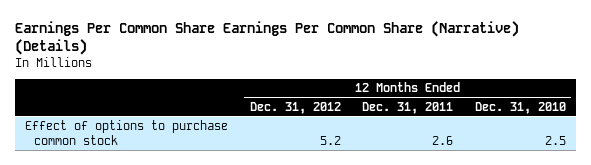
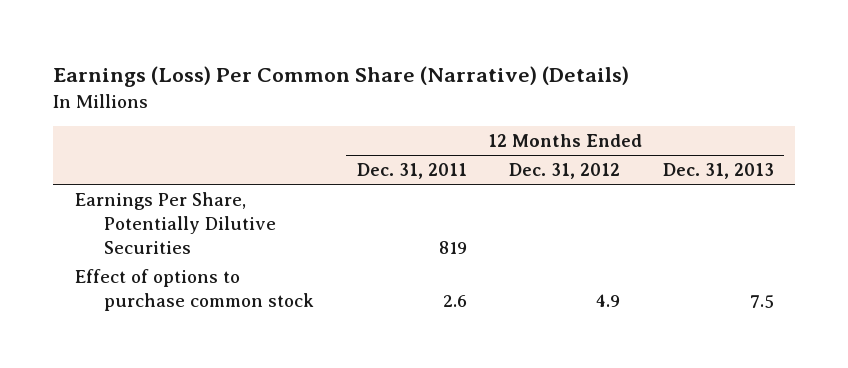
[14,20,519,56] Earnings Per Common Share Earnings Per Common Share (Narrative) (Details) -> [53,66,630,88] Earnings (Loss) Per Common Share (Narrative) (Details)
[474,101,566,114] Dec. 31, 2010 -> none
none -> [662,163,774,180] Dec. 31, 2013
none -> [74,191,277,254] Earnings Per Share, Potentially Dilutive Securities
[319,135,341,145] 5.2 -> [596,293,621,307] 4.9

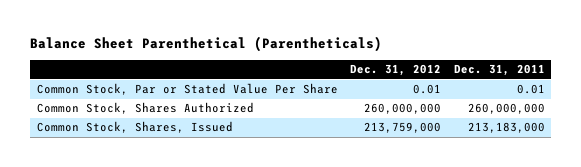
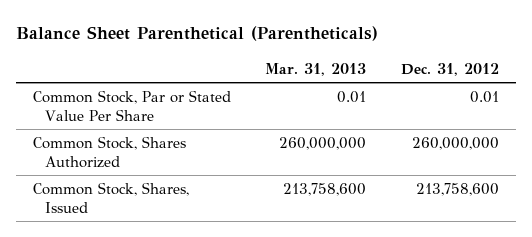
[453,64,545,77] Dec. 31, 2011 -> none
none -> [265,62,367,76] Mar. 31, 2013
[364,122,442,134] 213,759,000 -> [416,183,500,197] 213,758,600

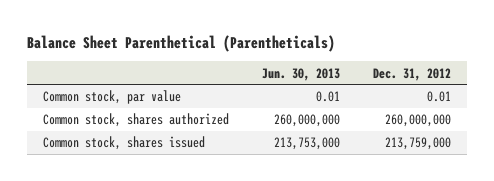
[265,62,367,76] Mar. 31, 2013 -> none
none -> [261,67,340,81] Jun. 30, 2013
[32,90,231,121] Common Stock, Par or Stated Value Per Share -> [43,90,182,105] Common stock, par value
[32,136,186,168] Common Stock, Shares Authorized -> [43,113,230,128] Common stock, shares authorized
[32,182,189,213] Common Stock, Shares, Issued -> [43,136,206,151] Common stock, shares issued
[416,183,500,197] 213,758,600 -> [384,137,451,151] 213,759,000

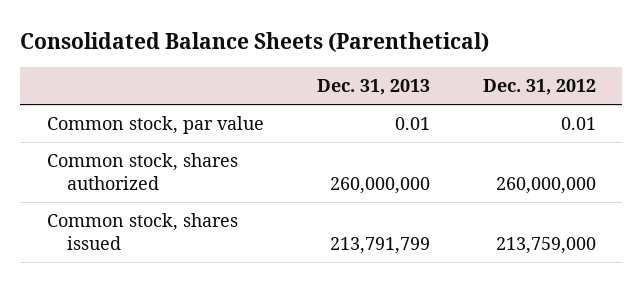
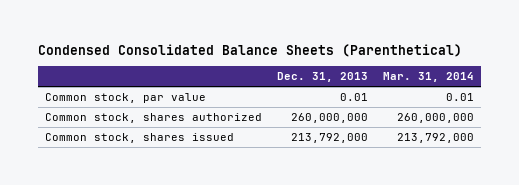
[20,31,490,52] Consolidated Balance Sheets (Parenthetical) -> [37,43,462,57] Condensed Consolidated Balance Sheets (Parenthetical)
[482,79,596,96] Dec. 31, 2012 -> none
none -> [382,72,474,83] Mar. 31, 2014
[329,237,430,255] 213,791,799 -> [290,133,368,144] 213,792,000

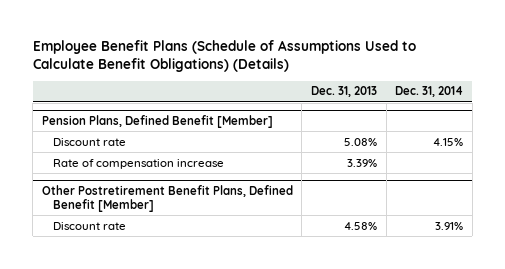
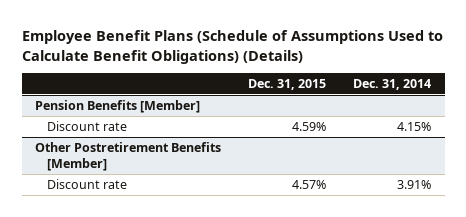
[311,86,378,98] Dec. 31, 2013 -> none
none -> [248,78,327,90] Dec. 31, 2015
[41,114,273,128] Pension Plans, Defined Benefit [Member] -> [35,99,201,113] Pension Benefits [Member]
[52,158,224,169] Rate of compensation increase -> none
[41,184,293,212] Other Postretirement Benefit Plans, Defined Benefit [Member] -> [35,141,222,172] Other Postretirement Benefits [Member]

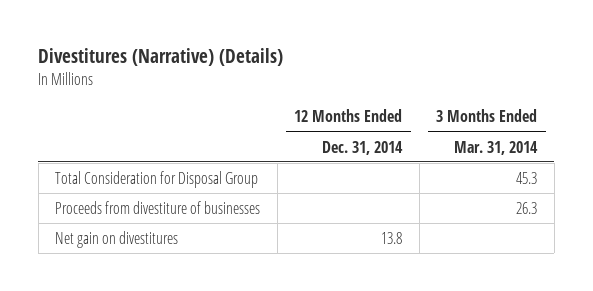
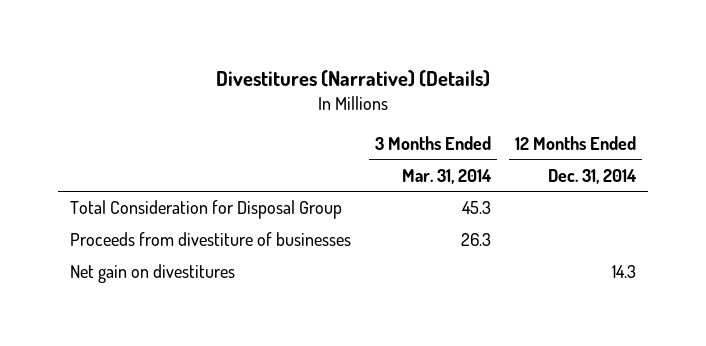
[381,231,403,244] 13.8 -> [612,265,637,279] 14.3

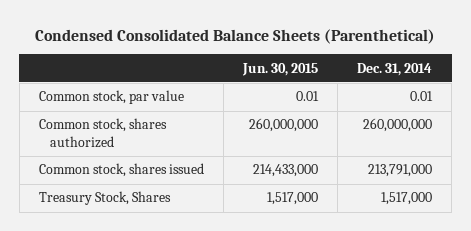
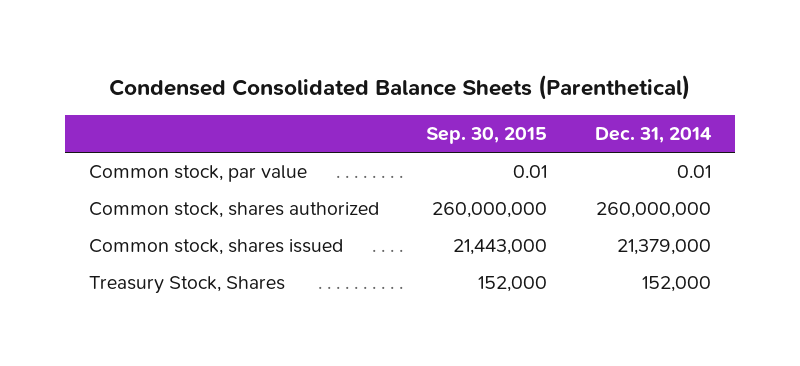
[241,62,318,76] Jun. 30, 2015 -> none
none -> [426,127,548,145] Sep. 30, 2015
[368,164,433,178] 213,791,000 -> [617,239,712,256] 21,379,000
[381,192,433,206] 1,517,000 -> [642,276,712,293] 152,000

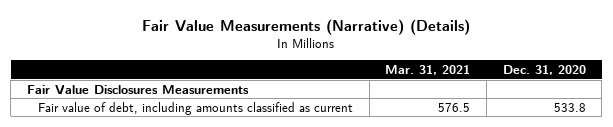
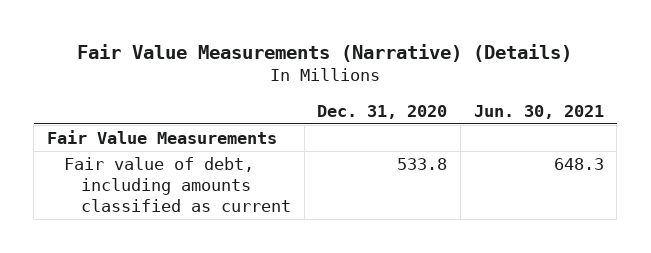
[385,64,471,75] Mar. 31, 2021 -> none
none -> [473,104,604,119] Jun. 30, 2021
[27,84,250,95] Fair Value Disclosures Measurements -> [46,130,277,145] Fair Value Measurements

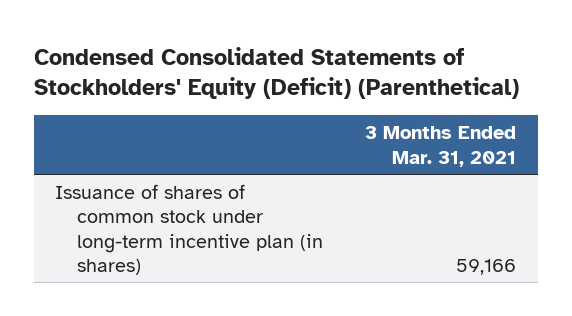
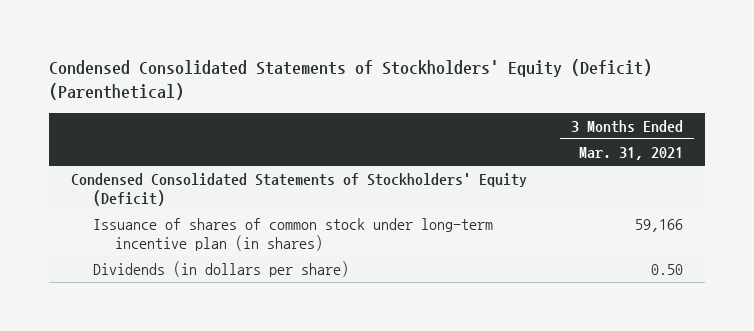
none -> [70,173,527,206] Condensed Consolidated Statements of Stockholders' Equity (Deficit)
none -> [93,261,350,278] Dividends (in dollars per share)

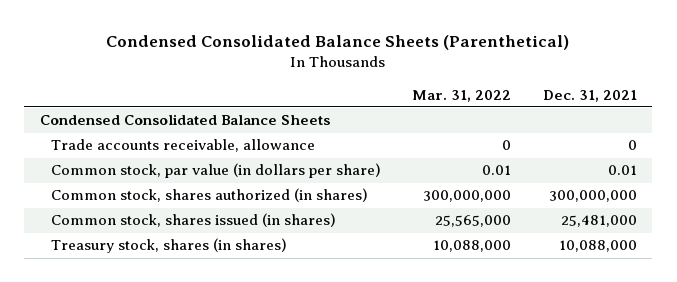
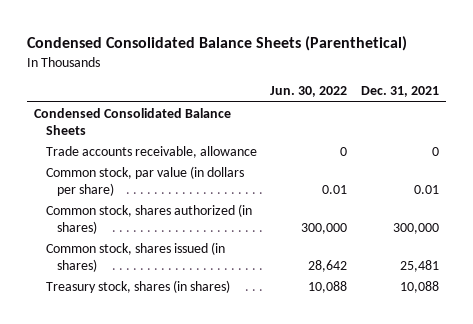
[412,89,512,102] Mar. 31, 2022 -> none
none -> [270,86,348,98] Jun. 30, 2022
[548,190,637,203] 300,000,000 -> [393,222,440,234] 300,000
[560,215,637,228] 25,481,000 -> [400,259,440,272] 25,481
[558,240,637,253] 10,088,000 -> [400,281,440,294] 10,088

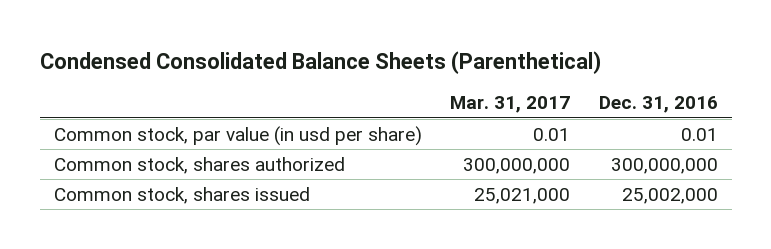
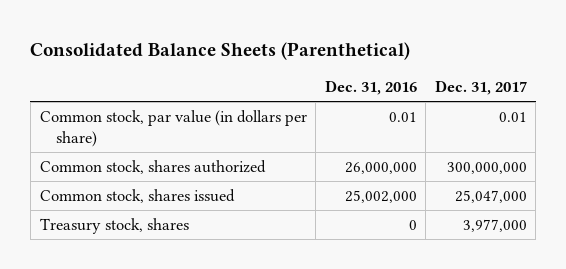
[39,50,601,74] Condensed Consolidated Balance Sheets (Parenthetical) -> [30,42,411,61] Consolidated Balance Sheets (Parenthetical)
[450,96,571,114] Mar. 31, 2017 -> none
none -> [434,80,527,96] Dec. 31, 2017
[53,125,422,146] Common stock, par value (in usd per share) -> [39,109,307,147] Common stock, par value (in dollars per share)
[610,157,718,174] 300,000,000 -> [344,161,417,174] 26,000,000
none -> [39,217,189,234] Treasury stock, shares

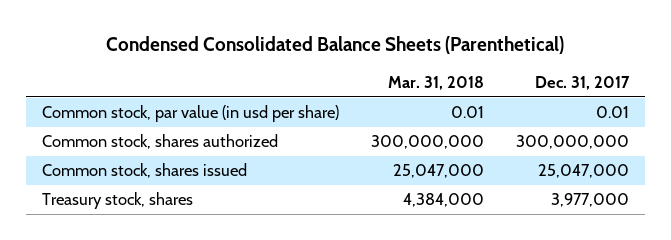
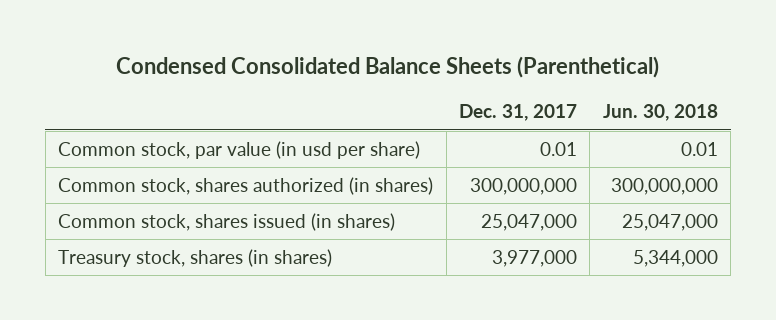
[387,75,484,90] Mar. 31, 2018 -> none
none -> [602,104,718,122] Jun. 30, 2018
[41,134,278,150] Common stock, shares authorized -> [58,176,434,195] Common stock, shares authorized (in shares)
[41,163,247,179] Common stock, shares issued -> [58,212,396,231] Common stock, shares issued (in shares)
[41,192,193,210] Treasury stock, shares -> [58,248,333,267] Treasury stock, shares (in shares)

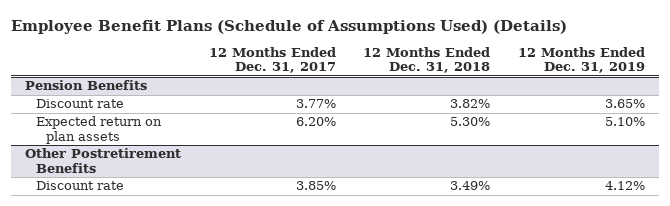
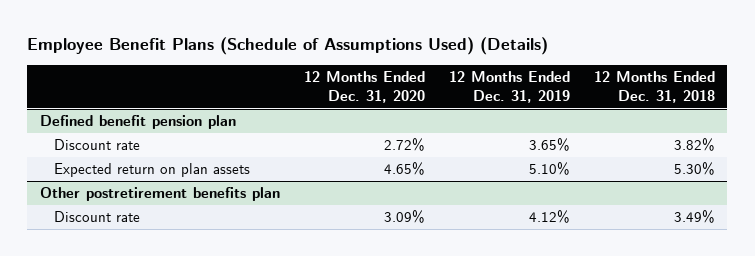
[208,46,336,74] 12 Months Ended Dec. 31, 2017 -> none
none -> [303,71,425,103] 12 Months Ended Dec. 31, 2020
[25,80,148,91] Pension Benefits -> [39,115,236,130] Defined benefit pension plan
[25,148,182,173] Other Postretirement Benefits -> [39,187,280,202] Other postretirement benefits plan

